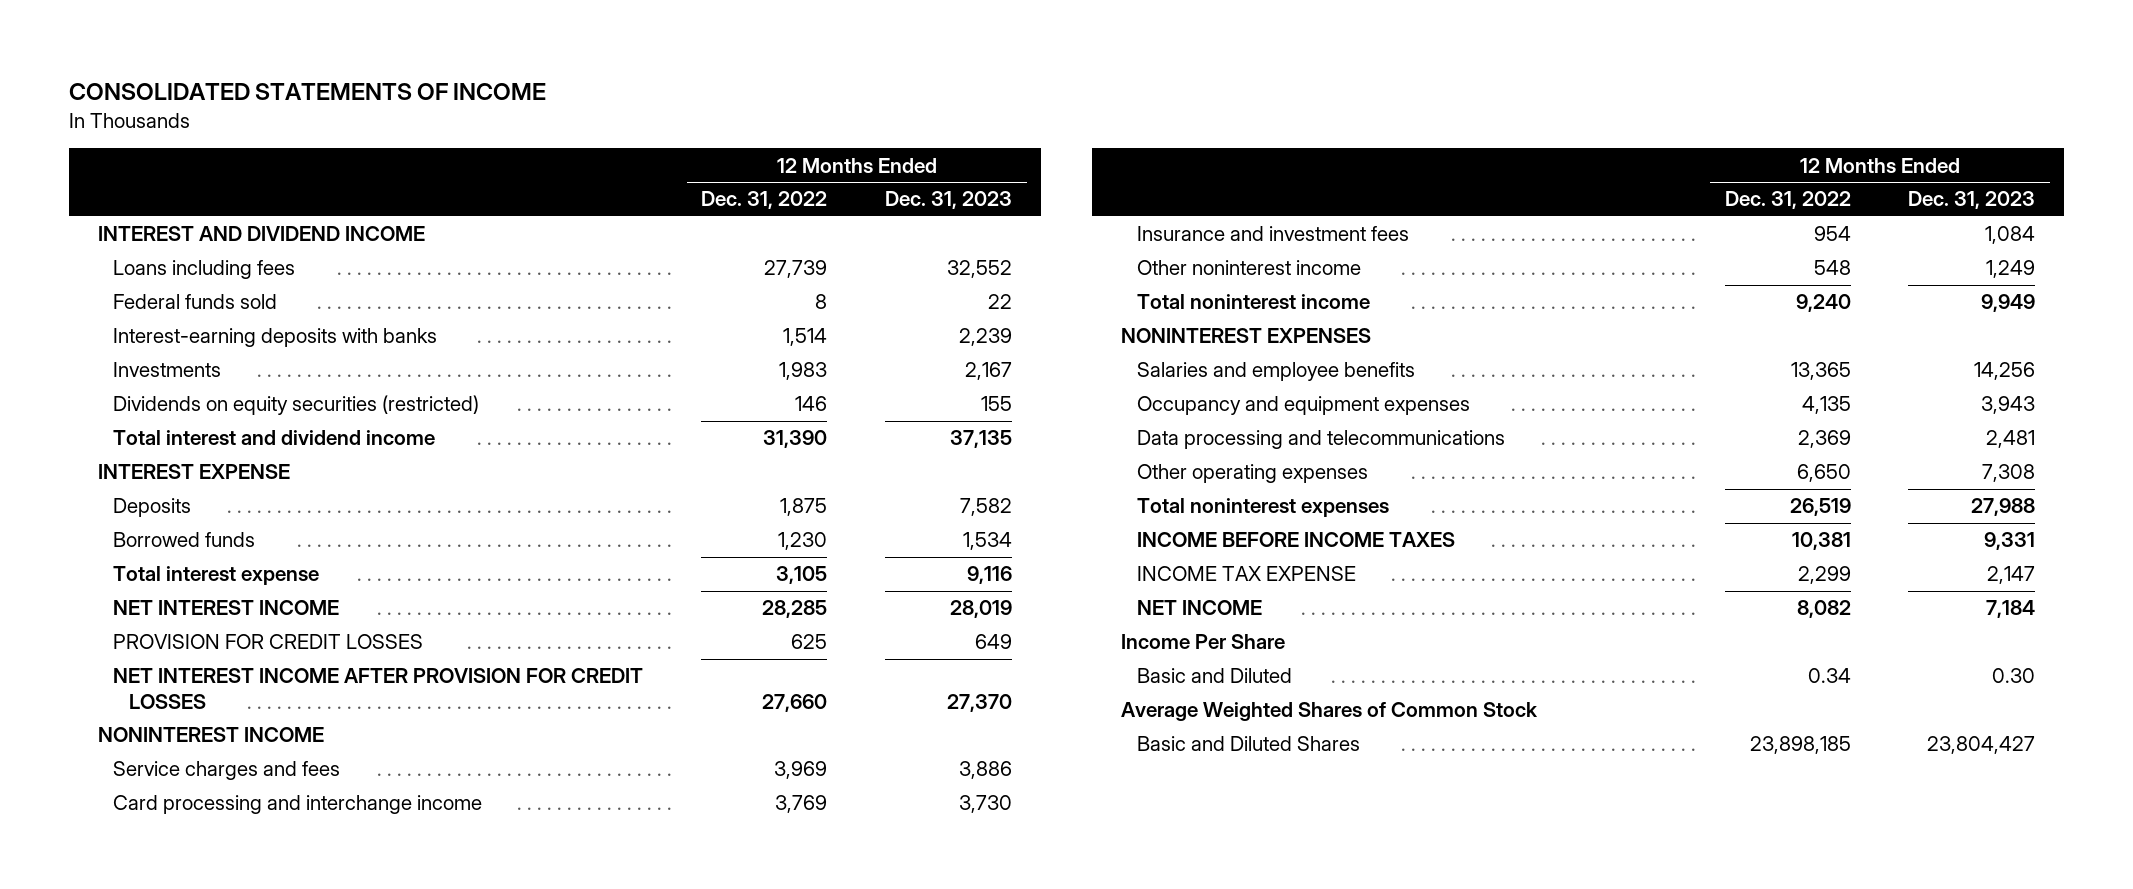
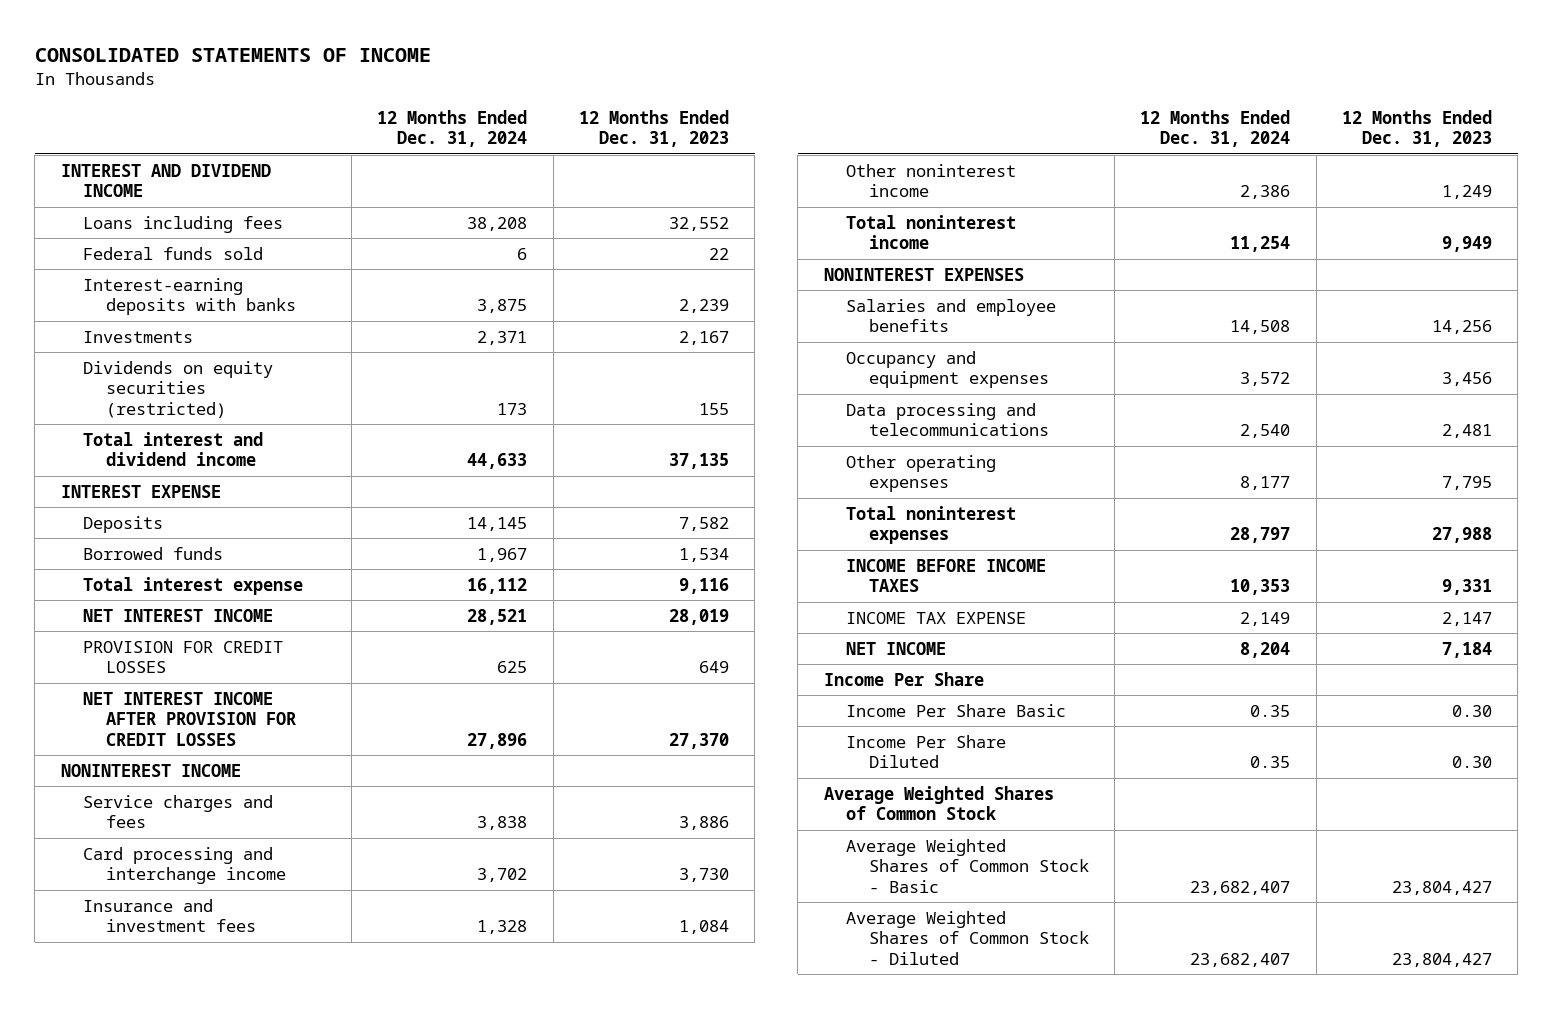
[701,191,828,210] Dec. 31, 2022 -> none
none -> [377,109,528,148] 12 Months Ended Dec. 31, 2024
[1981,396,2036,415] 3,943 -> [1442,372,1493,387] 3,456
[1982,464,2036,483] 7,308 -> [1442,476,1493,491] 7,795
[1136,668,1292,684] Basic and Diluted -> none
none -> [846,703,1067,717] Income Per Share Basic
none -> [846,734,1007,769] Income Per Share Diluted
none -> [846,838,1089,893] Average Weighted Shares of Common Stock - Basic
[1136,736,1360,752] Basic and Diluted Shares -> [846,910,1089,965] Average Weighted Shares of Common Stock - Diluted

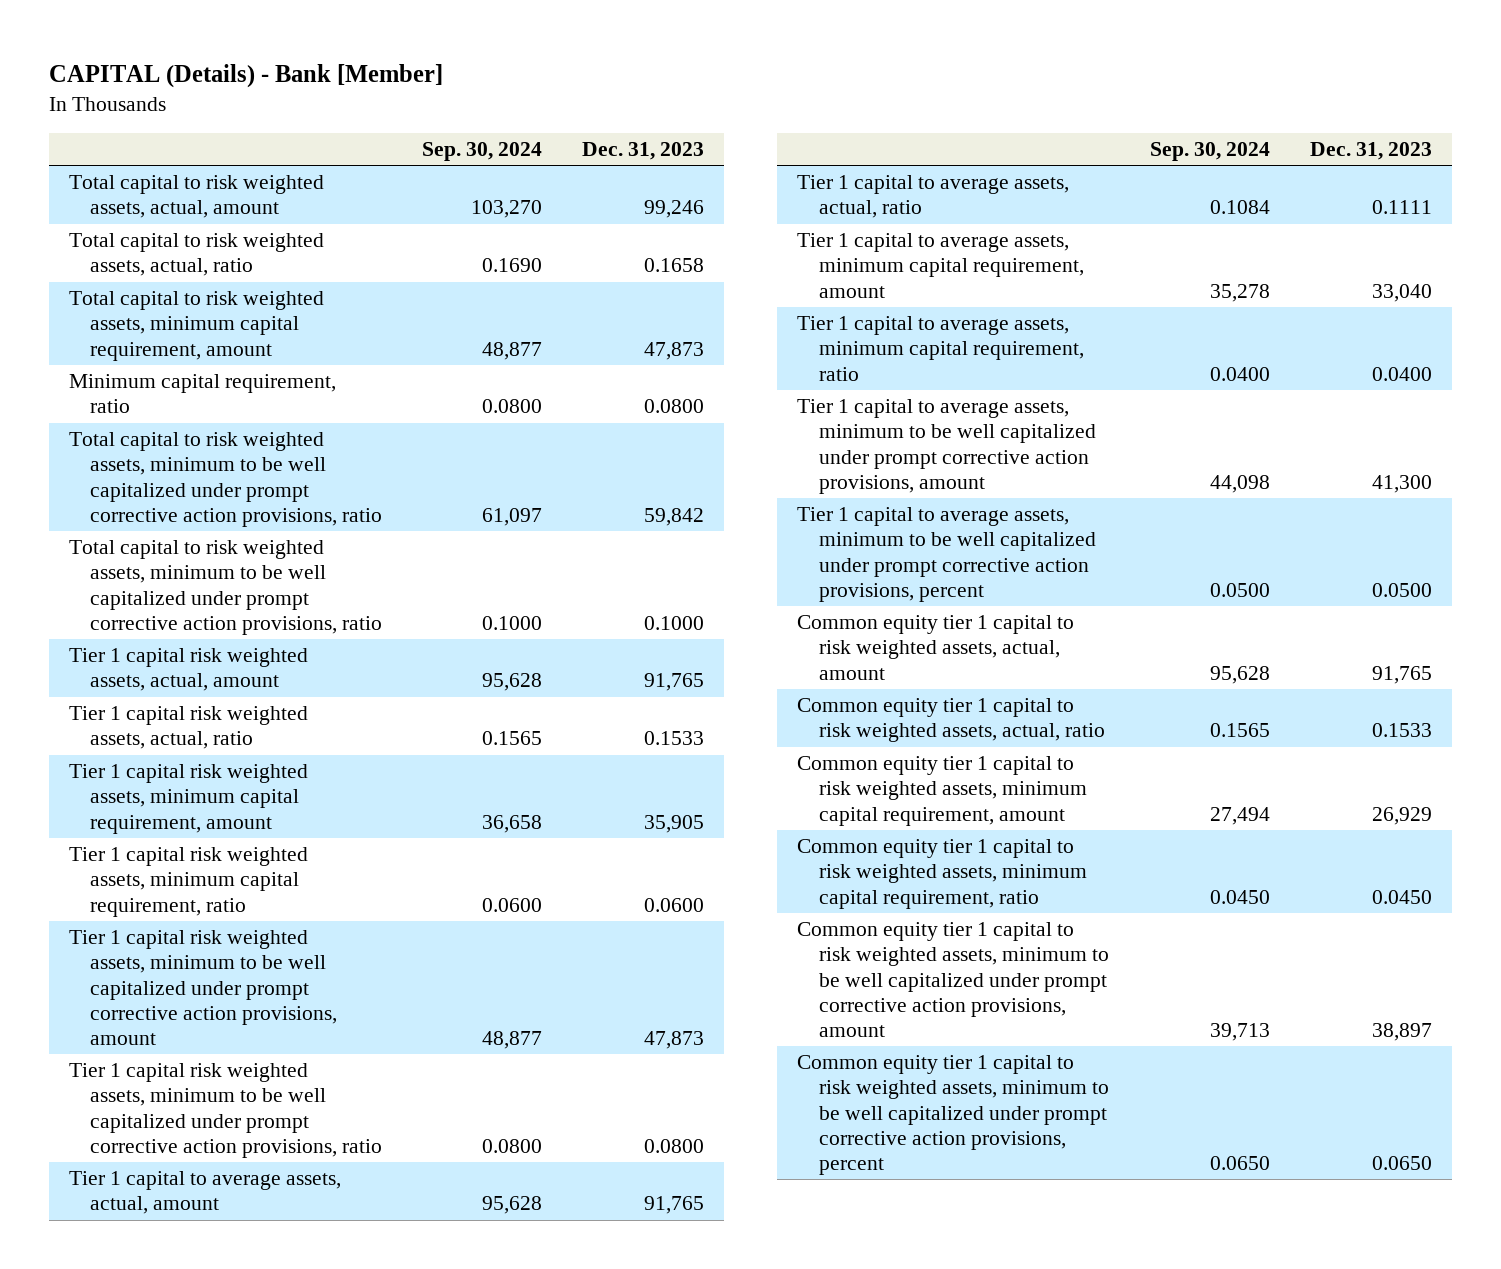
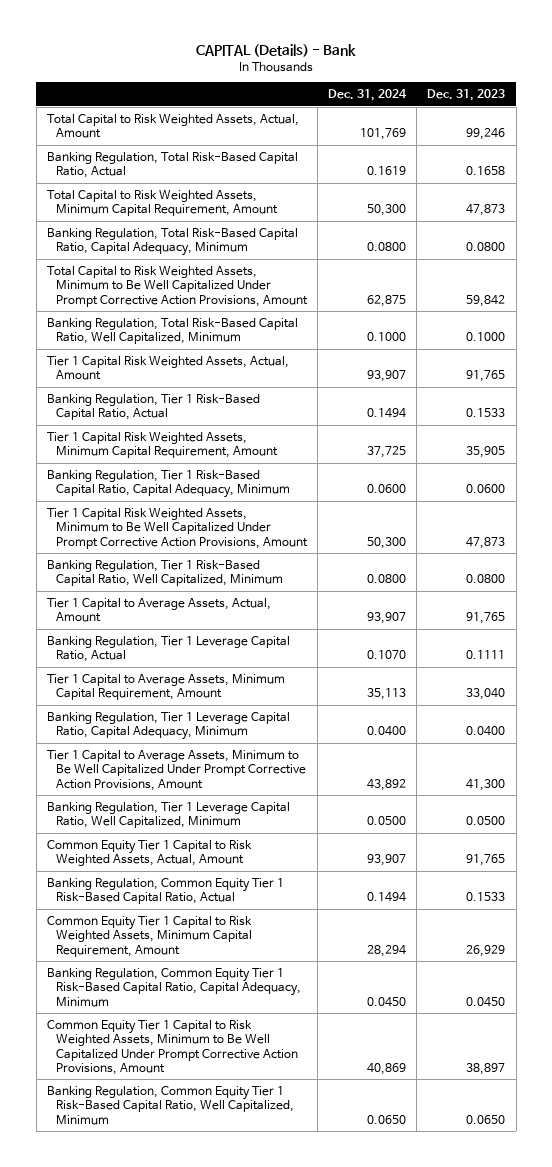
[49,64,444,89] CAPITAL (Details) - Bank [Member] -> [196,43,357,57] CAPITAL (Details) - Bank
[422,142,543,162] Sep. 30, 2024 -> none
none -> [328,89,408,102] Dec. 31, 2024
[68,175,324,219] Total capital to risk weighted assets, actual, amount -> [46,113,299,139] Total Capital to Risk Weighted Assets, Actual, Amount
[68,233,324,277] Total capital to risk weighted assets, actual, ratio -> [46,151,298,179] Banking Regulation, Total Risk-Based Capital Ratio, Actual
[68,291,324,361] Total capital to risk weighted assets, minimum capital requirement, amount -> [46,189,278,217] Total Capital to Risk Weighted Assets, Minimum Capital Requirement, Amount
[68,374,336,414] Minimum capital requirement, ratio -> [46,227,298,257] Banking Regulation, Total Risk-Based Capital Ratio, Capital Adequacy, Minimum
[68,432,383,527] Total capital to risk weighted assets, minimum to be well capitalized under prompt corrective action provisions, ratio -> [46,265,308,307] Total Capital to Risk Weighted Assets, Minimum to Be Well Capitalized Under Prompt Corrective Action Provisions, Amount
[68,540,383,635] Total capital to risk weighted assets, minimum to be well capitalized under prompt corrective action provisions, ratio -> [46,317,298,345] Banking Regulation, Total Risk-Based Capital Ratio, Well Capitalized, Minimum
[68,648,308,692] Tier 1 capital risk weighted assets, actual, amount -> [46,355,289,381] Tier 1 Capital Risk Weighted Assets, Actual, Amount
[68,706,308,750] Tier 1 capital risk weighted assets, actual, ratio -> [46,393,260,421] Banking Regulation, Tier 1 Risk-Based Capital Ratio, Actual
[68,764,308,834] Tier 1 capital risk weighted assets, minimum capital requirement, amount -> [46,431,278,459] Tier 1 Capital Risk Weighted Assets, Minimum Capital Requirement, Amount
[68,847,308,917] Tier 1 capital risk weighted assets, minimum capital requirement, ratio -> [46,469,290,499] Banking Regulation, Tier 1 Risk-Based Capital Ratio, Capital Adequacy, Minimum
[68,930,338,1045] Tier 1 capital risk weighted assets, minimum to be well capitalized under prompt corrective action provisions, amount -> [46,507,308,549] Tier 1 Capital Risk Weighted Assets, Minimum to Be Well Capitalized Under Prompt Corrective Action Provisions, Amount
[68,1063,383,1158] Tier 1 capital risk weighted assets, minimum to be well capitalized under prompt corrective action provisions, ratio -> [46,559,283,587] Banking Regulation, Tier 1 Risk-Based Capital Ratio, Well Capitalized, Minimum
[68,1171,341,1215] Tier 1 capital to average assets, actual, amount -> [46,597,271,623] Tier 1 Capital to Average Assets, Actual, Amount
[797,175,1070,219] Tier 1 capital to average assets, actual, ratio -> [46,635,290,663] Banking Regulation, Tier 1 Leverage Capital Ratio, Actual
[797,233,1084,298] Tier 1 capital to average assets, minimum capital requirement, amount -> [46,673,285,701] Tier 1 Capital to Average Assets, Minimum Capital Requirement, Amount
[797,316,1084,381] Tier 1 capital to average assets, minimum capital requirement, ratio -> [46,711,290,741] Banking Regulation, Tier 1 Leverage Capital Ratio, Capital Adequacy, Minimum
[797,399,1096,494] Tier 1 capital to average assets, minimum to be well capitalized under prompt corrective action provisions, amount -> [46,749,306,791] Tier 1 Capital to Average Assets, Minimum to Be Well Capitalized Under Prompt Corrective Action Provisions, Amount
[797,507,1096,602] Tier 1 capital to average assets, minimum to be well capitalized under prompt corrective action provisions, percent -> [46,801,290,829] Banking Regulation, Tier 1 Leverage Capital Ratio, Well Capitalized, Minimum
[797,615,1075,680] Common equity tier 1 capital to risk weighted assets, actual, amount -> [46,839,252,867] Common Equity Tier 1 Capital to Risk Weighted Assets, Actual, Amount
[797,698,1105,743] Common equity tier 1 capital to risk weighted assets, actual, ratio -> [46,877,284,905] Banking Regulation, Common Equity Tier 1 Risk-Based Capital Ratio, Actual
[797,756,1087,826] Common equity tier 1 capital to risk weighted assets, minimum capital requirement, amount -> [46,915,252,957] Common Equity Tier 1 Capital to Risk Weighted Assets, Minimum Capital Requirement, Amount
[797,839,1087,909] Common equity tier 1 capital to risk weighted assets, minimum capital requirement, ratio -> [46,967,301,1007] Banking Regulation, Common Equity Tier 1 Risk-Based Capital Ratio, Capital Adequacy, Minimum
[797,922,1109,1037] Common equity tier 1 capital to risk weighted assets, minimum to be well capitalized under prompt corrective action provisions, amount -> [46,1019,298,1076] Common Equity Tier 1 Capital to Risk Weighted Assets, Minimum to Be Well Capitalized Under Prompt Corrective Action Provisions, Amount
[797,1055,1109,1175] Common equity tier 1 capital to risk weighted assets, minimum to be well capitalized under prompt corrective action provisions, percent -> [46,1085,294,1125] Banking Regulation, Common Equity Tier 1 Risk-Based Capital Ratio, Well Capitalized, Minimum

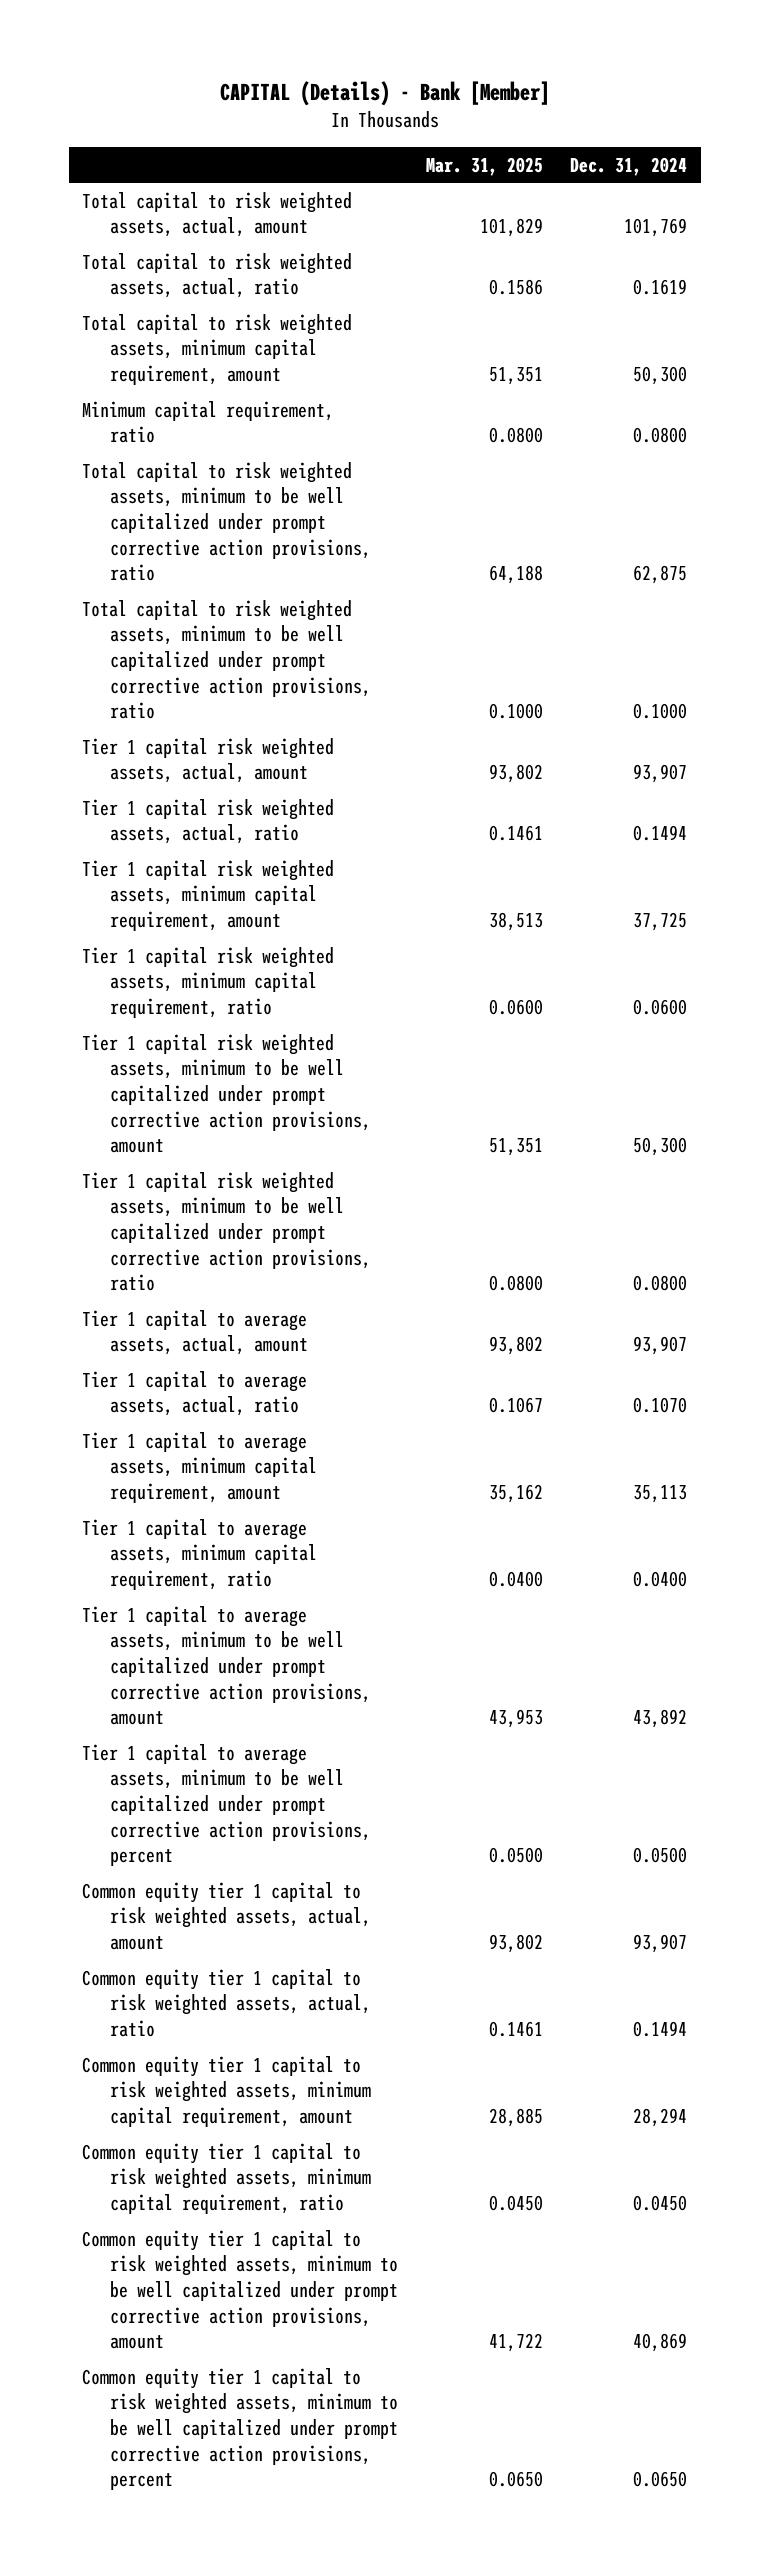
[196,43,357,57] CAPITAL (Details) - Bank -> [219,80,550,106] CAPITAL (Details) - Bank [Member]
[427,89,506,102] Dec. 31, 2023 -> none
none -> [425,156,543,176] Mar. 31, 2025
[46,113,299,139] Total Capital to Risk Weighted Assets, Actual, Amount -> [82,191,353,238] Total capital to risk weighted assets, actual, amount
[46,151,298,179] Banking Regulation, Total Risk-Based Capital Ratio, Actual -> [82,252,353,299] Total capital to risk weighted assets, actual, ratio
[46,189,278,217] Total Capital to Risk Weighted Assets, Minimum Capital Requirement, Amount -> [82,313,353,385] Total capital to risk weighted assets, minimum capital requirement, amount
[46,227,298,257] Banking Regulation, Total Risk-Based Capital Ratio, Capital Adequacy, Minimum -> [82,400,335,444] Minimum capital requirement, ratio
[46,265,308,307] Total Capital to Risk Weighted Assets, Minimum to Be Well Capitalized Under Prompt Corrective Action Provisions, Amount -> [82,461,371,582] Total capital to risk weighted assets, minimum to be well capitalized under prompt corrective action provisions, ratio
[46,317,298,345] Banking Regulation, Total Risk-Based Capital Ratio, Well Capitalized, Minimum -> [82,599,371,720] Total capital to risk weighted assets, minimum to be well capitalized under prompt corrective action provisions, ratio
[46,355,289,381] Tier 1 Capital Risk Weighted Assets, Actual, Amount -> [82,737,335,784] Tier 1 capital risk weighted assets, actual, amount
[46,393,260,421] Banking Regulation, Tier 1 Risk-Based Capital Ratio, Actual -> [82,798,335,845] Tier 1 capital risk weighted assets, actual, ratio
[46,431,278,459] Tier 1 Capital Risk Weighted Assets, Minimum Capital Requirement, Amount -> [82,859,335,931] Tier 1 capital risk weighted assets, minimum capital requirement, amount
[46,469,290,499] Banking Regulation, Tier 1 Risk-Based Capital Ratio, Capital Adequacy, Minimum -> [82,946,335,1018] Tier 1 capital risk weighted assets, minimum capital requirement, ratio
[46,507,308,549] Tier 1 Capital Risk Weighted Assets, Minimum to Be Well Capitalized Under Prompt Corrective Action Provisions, Amount -> [82,1033,371,1154] Tier 1 capital risk weighted assets, minimum to be well capitalized under prompt corrective action provisions, amount
[46,559,283,587] Banking Regulation, Tier 1 Risk-Based Capital Ratio, Well Capitalized, Minimum -> [82,1171,371,1292] Tier 1 capital risk weighted assets, minimum to be well capitalized under prompt corrective action provisions, ratio
[46,597,271,623] Tier 1 Capital to Average Assets, Actual, Amount -> [82,1309,308,1356] Tier 1 capital to average assets, actual, amount
[46,635,290,663] Banking Regulation, Tier 1 Leverage Capital Ratio, Actual -> [82,1370,308,1417] Tier 1 capital to average assets, actual, ratio
[46,673,285,701] Tier 1 Capital to Average Assets, Minimum Capital Requirement, Amount -> [82,1431,317,1503] Tier 1 capital to average assets, minimum capital requirement, amount
[46,711,290,741] Banking Regulation, Tier 1 Leverage Capital Ratio, Capital Adequacy, Minimum -> [82,1518,317,1590] Tier 1 capital to average assets, minimum capital requirement, ratio
[46,749,306,791] Tier 1 Capital to Average Assets, Minimum to Be Well Capitalized Under Prompt Corrective Action Provisions, Amount -> [82,1605,371,1726] Tier 1 capital to average assets, minimum to be well capitalized under prompt corrective action provisions, amount
[46,801,290,829] Banking Regulation, Tier 1 Leverage Capital Ratio, Well Capitalized, Minimum -> [82,1743,371,1867] Tier 1 capital to average assets, minimum to be well capitalized under prompt corrective action provisions, percent
[46,839,252,867] Common Equity Tier 1 Capital to Risk Weighted Assets, Actual, Amount -> [82,1881,371,1950] Common equity tier 1 capital to risk weighted assets, actual, amount
[46,877,284,905] Banking Regulation, Common Equity Tier 1 Risk-Based Capital Ratio, Actual -> [82,1968,371,2037] Common equity tier 1 capital to risk weighted assets, actual, ratio
[46,915,252,957] Common Equity Tier 1 Capital to Risk Weighted Assets, Minimum Capital Requirement, Amount -> [82,2055,371,2127] Common equity tier 1 capital to risk weighted assets, minimum capital requirement, amount
[46,967,301,1007] Banking Regulation, Common Equity Tier 1 Risk-Based Capital Ratio, Capital Adequacy, Minimum -> [82,2142,371,2214] Common equity tier 1 capital to risk weighted assets, minimum capital requirement, ratio
[46,1019,298,1076] Common Equity Tier 1 Capital to Risk Weighted Assets, Minimum to Be Well Capitalized Under Prompt Corrective Action Provisions, Amount -> [82,2229,398,2350] Common equity tier 1 capital to risk weighted assets, minimum to be well capitalized under prompt corrective action provisions, amount
[46,1085,294,1125] Banking Regulation, Common Equity Tier 1 Risk-Based Capital Ratio, Well Capitalized, Minimum -> [82,2367,398,2491] Common equity tier 1 capital to risk weighted assets, minimum to be well capitalized under prompt corrective action provisions, percent

